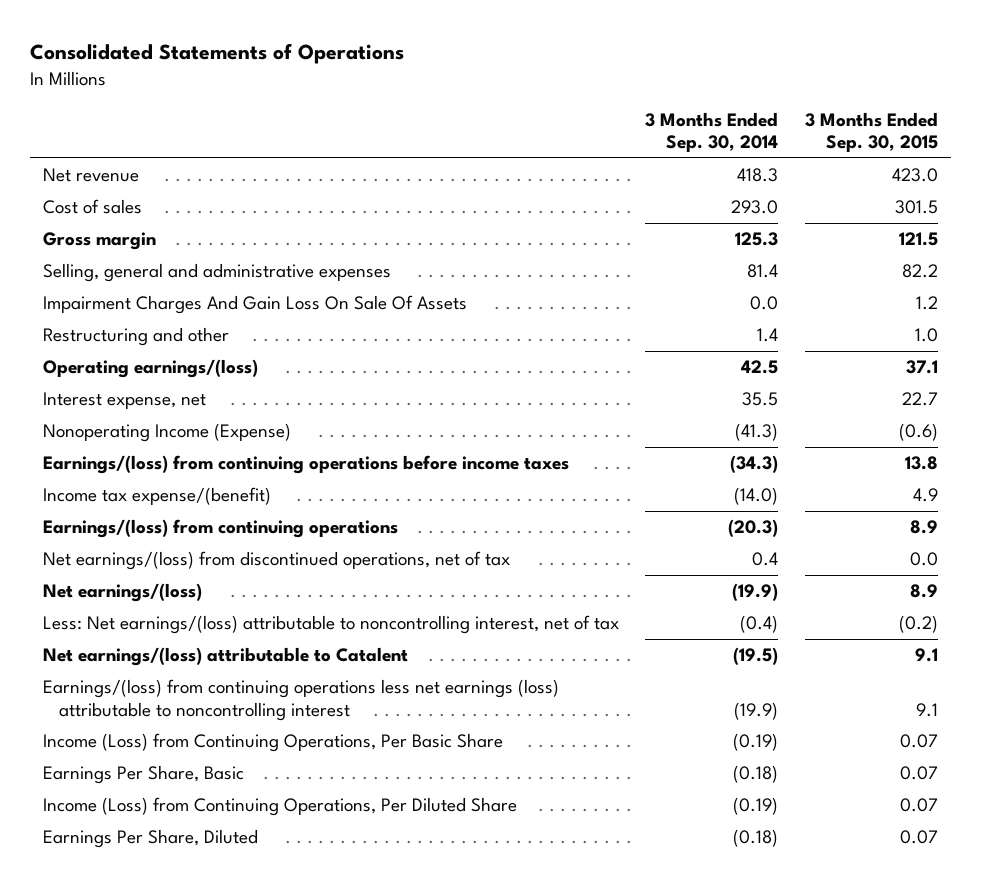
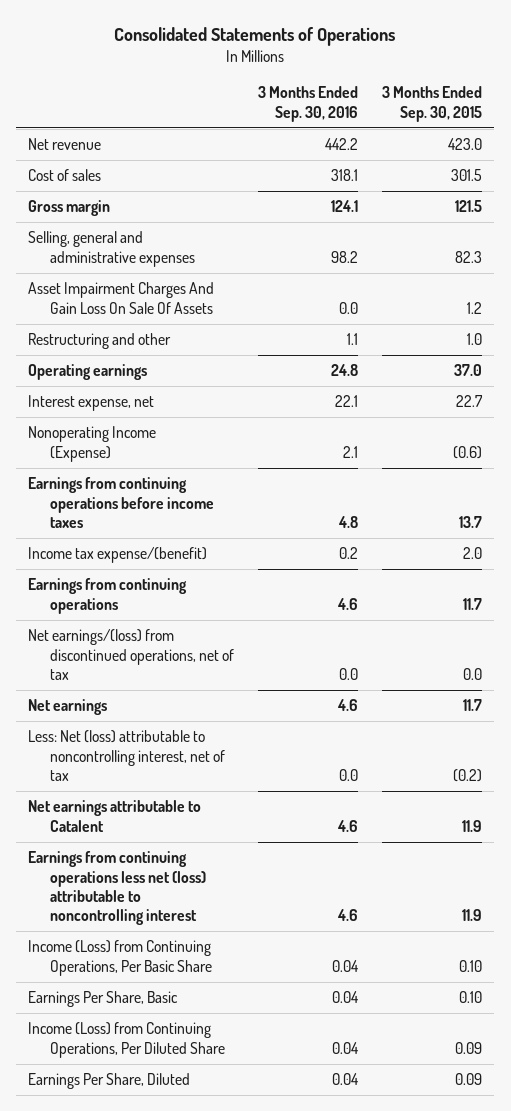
[645,111,779,153] 3 Months Ended Sep. 30, 2014 -> none
none -> [258,86,359,122] 3 Months Ended Sep. 30, 2016
[901,264,938,279] 82.2 -> [455,250,483,263] 82.3
[43,295,468,315] Impairment Charges And Gain Loss On Sale Of Assets -> [28,282,215,314] Asset Impairment Charges And Gain Loss On Sale Of Assets
[43,359,259,379] Operating earnings/(loss) -> [28,364,148,381] Operating earnings
[905,360,938,375] 37.1 -> [454,364,483,377] 37.0
[43,455,570,475] Earnings/(loss) from continuing operations before income taxes -> [28,477,214,529] Earnings from continuing operations before income taxes
[904,456,938,471] 13.8 -> [459,516,483,529] 13.7
[912,488,938,503] 4.9 -> [463,547,483,560] 2.0
[43,519,399,539] Earnings/(loss) from continuing operations -> [28,578,188,614] Earnings from continuing operations
[909,520,938,535] 8.9 -> [463,597,483,610] 11.7
[43,583,203,603] Net earnings/(loss) -> [28,699,108,716] Net earnings
[909,584,938,599] 8.9 -> [463,699,483,712] 11.7
[43,615,620,635] Less: Net earnings/(loss) attributable to noncontrolling interest, net of tax -> [28,730,225,782] Less: Net (loss) attributable to noncontrolling interest, net of tax
[43,647,409,667] Net earnings/(loss) attributable to Catalent -> [28,800,202,832] Net earnings attributable to Catalent
[914,648,938,663] 9.1 -> [462,819,483,832] 11.9
[43,679,560,721] Earnings/(loss) from continuing operations less net earnings (loss) attributable to noncontrolling interest -> [28,851,206,926] Earnings from continuing operations less net (loss) attributable to noncontrolling interest
[915,702,938,717] 9.1 -> [462,909,483,922] 11.9
[899,734,938,749] 0.07 -> [459,959,483,972] 0.10
[899,766,938,781] 0.07 -> [459,991,483,1004] 0.10
[899,798,938,813] 0.07 -> [455,1041,483,1054] 0.09
[899,830,938,845] 0.07 -> [455,1073,483,1086] 0.09

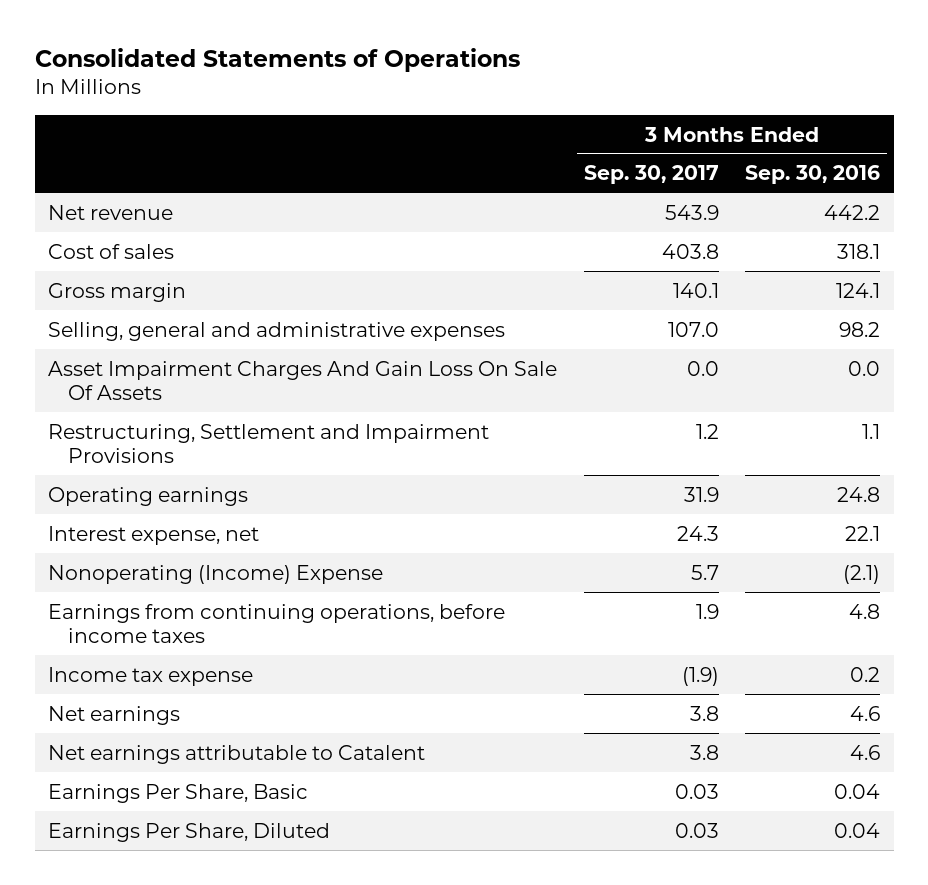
[382,86,483,122] 3 Months Ended Sep. 30, 2015 -> none
none -> [583,165,719,185] Sep. 30, 2017
[28,333,172,350] Restructuring and other -> none
none -> [47,423,489,463] Restructuring, Settlement and Impairment Provisions
[28,578,188,614] Earnings from continuing operations -> none
[28,629,234,681] Net earnings/(loss) from discontinued operations, net of tax -> none
[28,426,157,462] Nonoperating Income (Expense) -> [47,564,383,584] Nonoperating (Income) Expense
[343,445,359,458] 2.1 -> [843,564,881,584] (2.1)
[28,477,214,529] Earnings from continuing operations before income taxes -> [47,603,505,643] Earnings from continuing operations, before income taxes
[28,547,208,564] Income tax expense/(benefit) -> [47,666,253,686] Income tax expense
[28,730,225,782] Less: Net (loss) attributable to noncontrolling interest, net of tax -> none
[28,851,206,926] Earnings from continuing operations less net (loss) attributable to noncontrolling interest -> none
[28,940,212,976] Income (Loss) from Continuing Operations, Per Basic Share -> none
[28,1022,225,1058] Income (Loss) from Continuing Operations, Per Diluted Share -> none

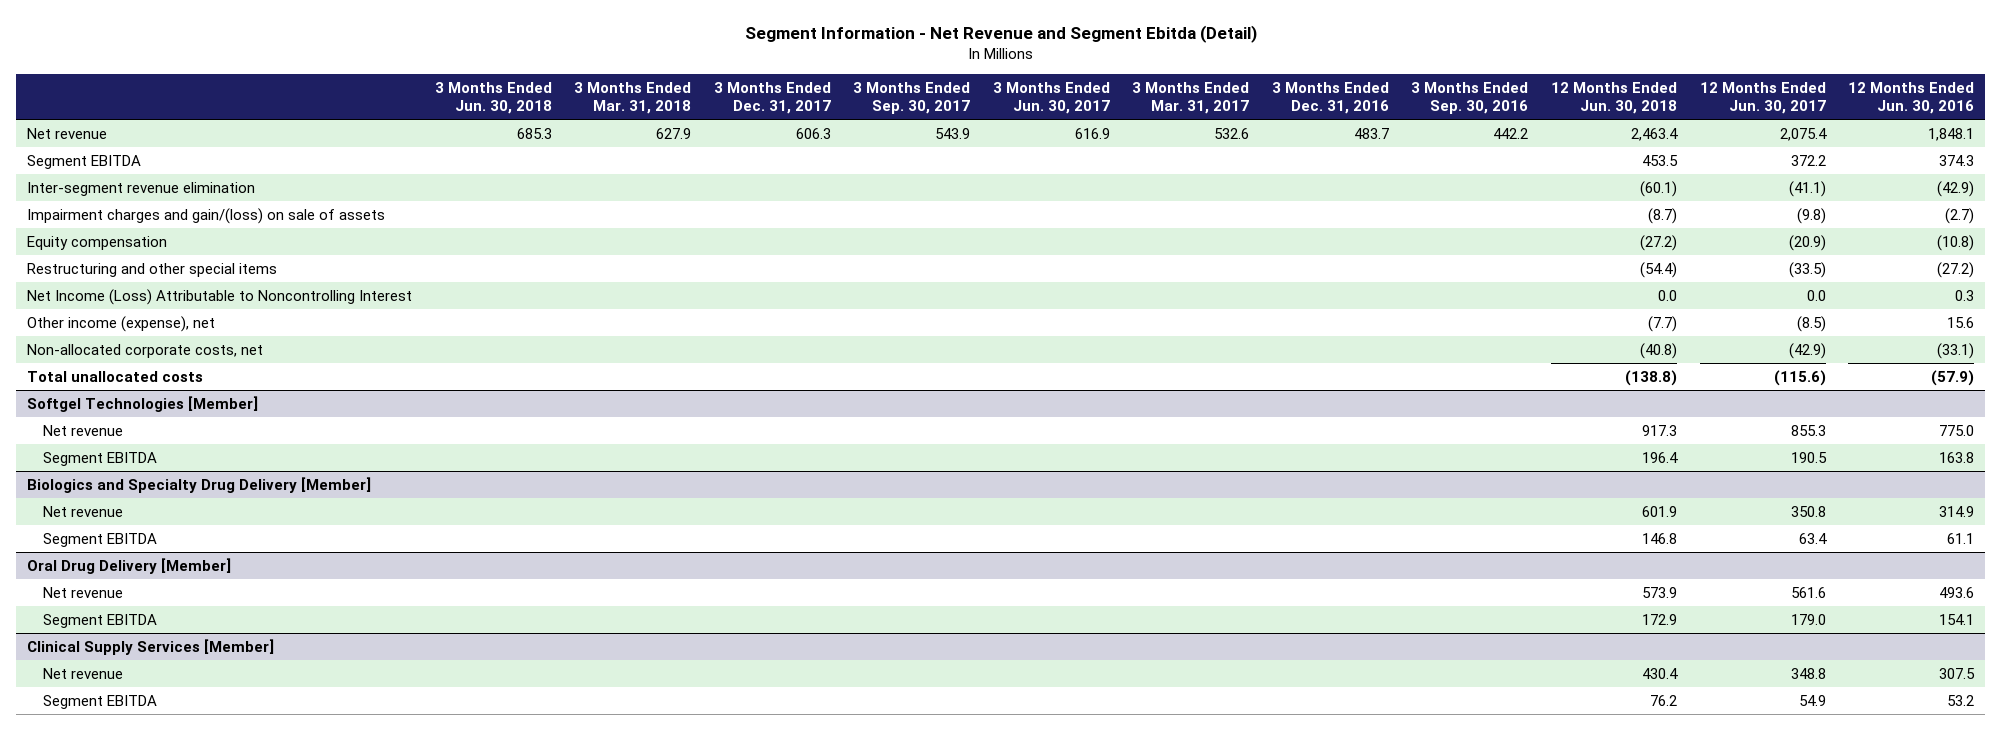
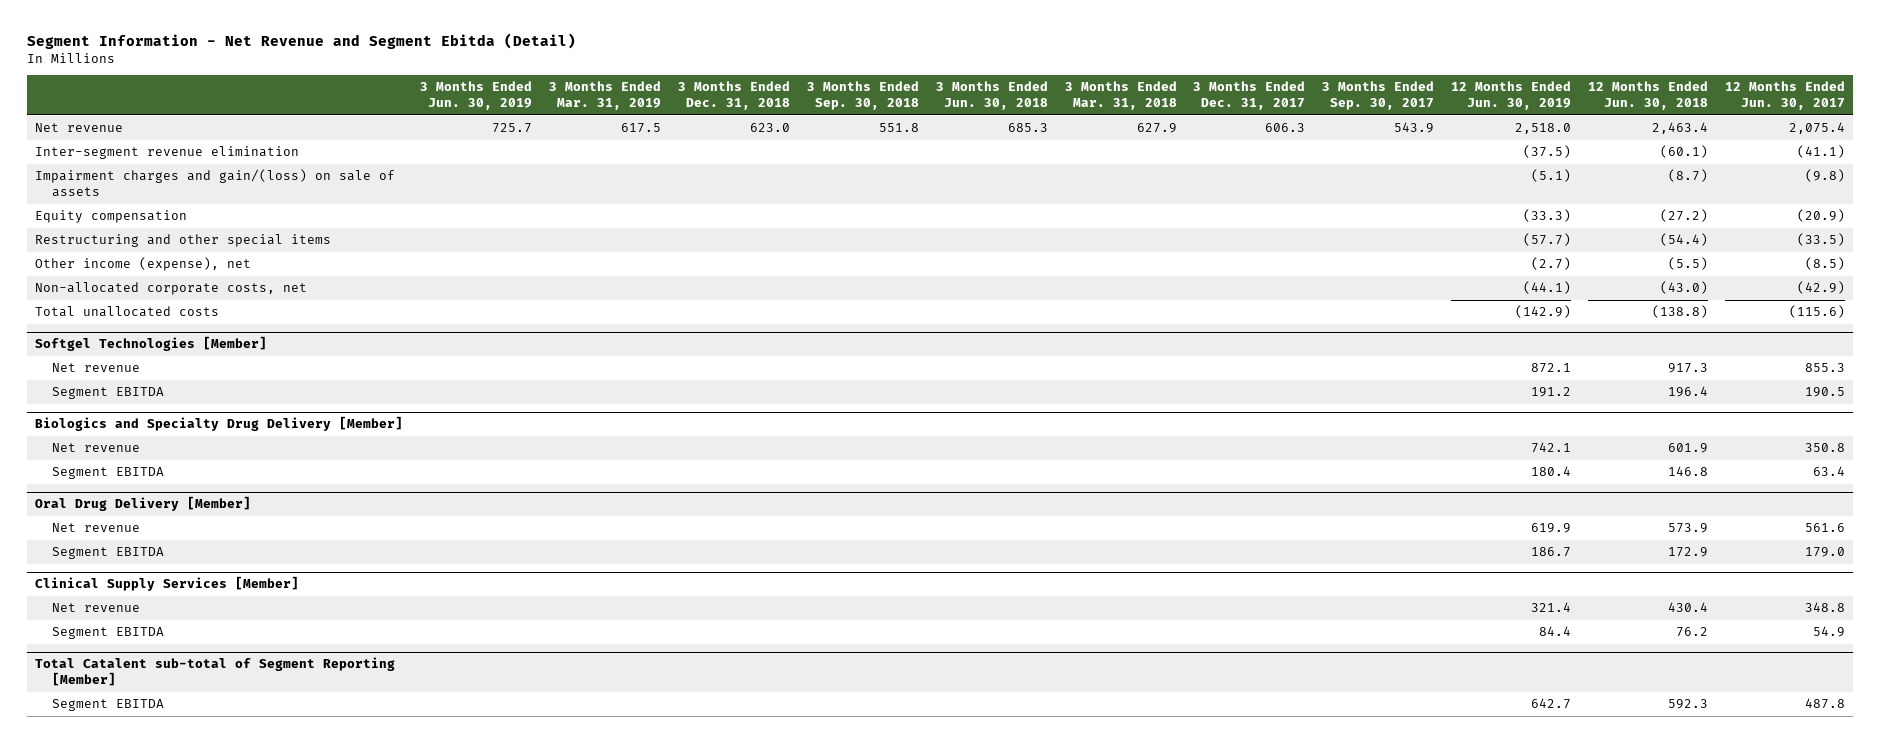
[992,82,1110,114] 3 Months Ended Jun. 30, 2017 -> none
[1132,82,1250,114] 3 Months Ended Mar. 31, 2017 -> none
[1271,82,1389,114] 3 Months Ended Dec. 31, 2016 -> none
[1411,82,1529,114] 3 Months Ended Sep. 30, 2016 -> none
[1848,82,1975,114] 12 Months Ended Jun. 30, 2016 -> none
none -> [420,81,533,111] 3 Months Ended Jun. 30, 2019
none -> [549,81,662,111] 3 Months Ended Mar. 31, 2019
none -> [677,81,790,111] 3 Months Ended Dec. 31, 2018
none -> [806,81,919,111] 3 Months Ended Sep. 30, 2018
none -> [1451,81,1572,111] 12 Months Ended Jun. 30, 2019
[27,154,142,169] Segment EBITDA -> none
[27,288,413,305] Net Income (Loss) Attributable to Noncontrolling Interest -> none
[1648,315,1678,332] (7.7) -> [1668,257,1709,271] (5.5)
[1640,342,1678,359] (40.8) -> [1660,281,1709,295] (43.0)
none -> [35,657,396,687] Total Catalent sub-total of Segment Reporting [Member]
none -> [52,699,165,712] Segment EBITDA

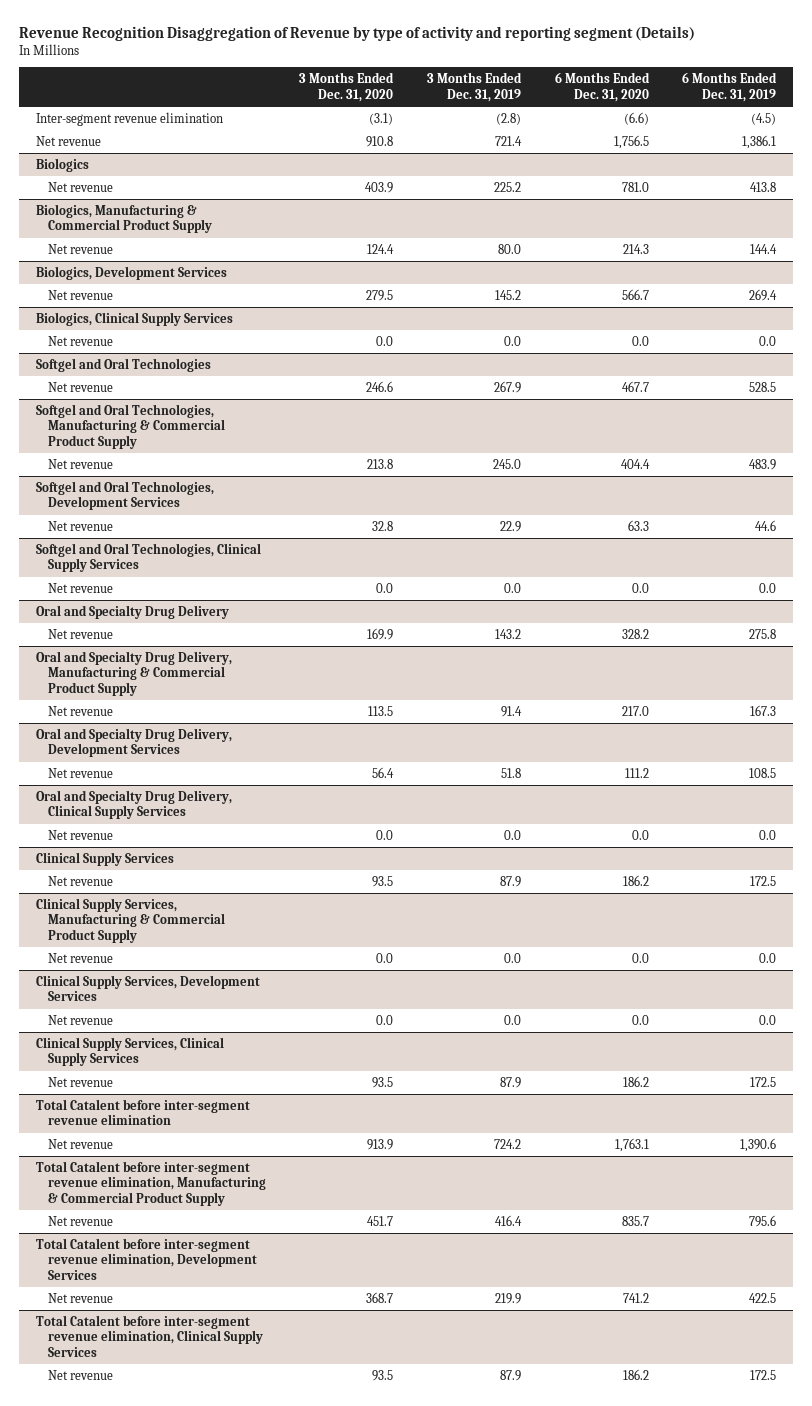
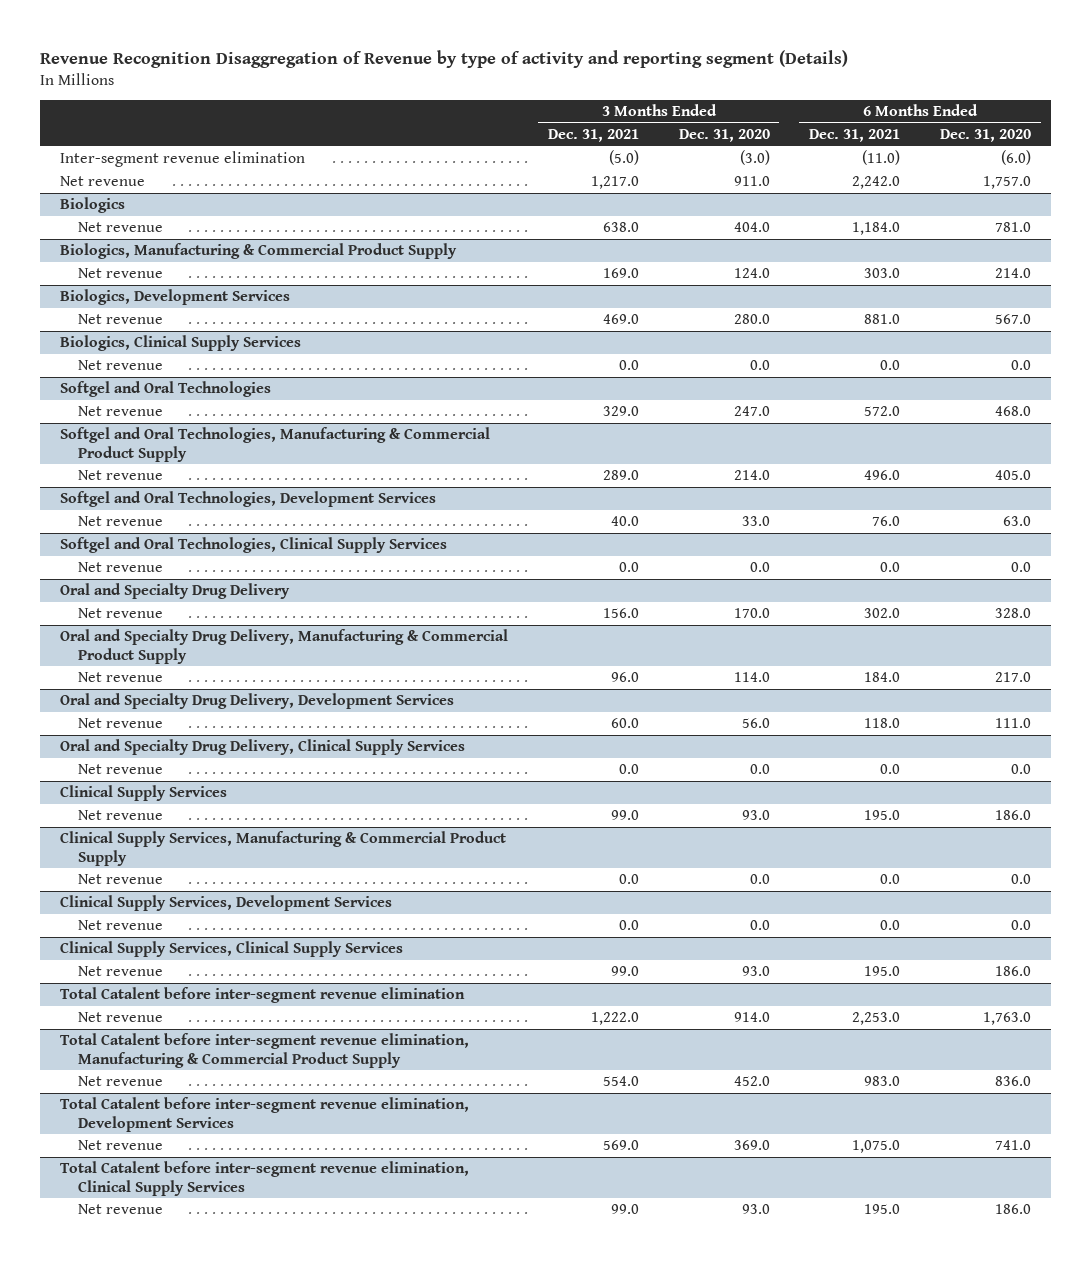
[427,72,523,102] 3 Months Ended Dec. 31, 2019 -> none
[682,72,778,102] 6 Months Ended Dec. 31, 2019 -> none
none -> [547,129,639,143] Dec. 31, 2021
none -> [809,129,901,143] Dec. 31, 2021
[369,112,394,125] (3.1) -> [739,150,770,166] (3.0)
[623,111,649,125] (6.6) -> [1001,150,1032,166] (6.0)
[366,135,394,147] 910.8 -> [733,176,770,187] 911.0
[613,134,649,149] 1,756.5 -> [983,176,1032,190] 1,757.0
[365,181,394,193] 403.9 -> [733,222,770,233] 404.0
[367,243,395,254] 124.4 -> [733,268,770,279] 124.0
[622,243,649,254] 214.3 -> [995,268,1032,279] 214.0
[366,289,394,301] 279.5 -> [733,314,770,325] 280.0
[621,288,649,300] 566.7 -> [995,314,1032,325] 567.0
[366,380,394,392] 246.6 -> [733,406,770,417] 247.0
[621,380,649,392] 467.7 -> [995,406,1032,417] 468.0
[367,458,394,469] 213.8 -> [733,470,770,481] 214.0
[620,458,650,469] 404.4 -> [995,470,1032,481] 405.0
[372,520,394,531] 32.8 -> [741,516,770,527] 33.0
[627,519,649,531] 63.3 -> [1003,516,1032,527] 63.0
[367,627,394,640] 169.9 -> [733,608,770,619] 170.0
[621,628,649,639] 328.2 -> [995,608,1032,619] 328.0
[368,705,394,716] 113.5 -> [733,672,770,683] 114.0
[372,766,395,778] 56.4 -> [741,718,770,729] 56.0
[624,767,649,778] 111.2 -> [995,718,1032,729] 111.0
[372,875,394,887] 93.5 -> [741,810,770,821] 93.0
[622,874,649,886] 186.2 -> [995,810,1032,821] 186.0
[372,1076,394,1088] 93.5 -> [741,966,770,977] 93.0
[622,1075,649,1087] 186.2 -> [995,966,1032,977] 186.0
[367,1138,394,1150] 913.9 -> [733,1012,770,1023] 914.0
[614,1137,649,1152] 1,763.1 -> [983,1012,1032,1026] 1,763.0
[367,1215,394,1226] 451.7 -> [733,1076,770,1087] 452.0
[621,1215,649,1226] 835.7 -> [995,1076,1032,1087] 836.0
[366,1291,394,1303] 368.7 -> [733,1140,770,1151] 369.0
[622,1292,649,1303] 741.2 -> [995,1140,1032,1151] 741.0
[372,1369,394,1381] 93.5 -> [741,1204,770,1215] 93.0
[622,1368,649,1380] 186.2 -> [995,1204,1032,1215] 186.0

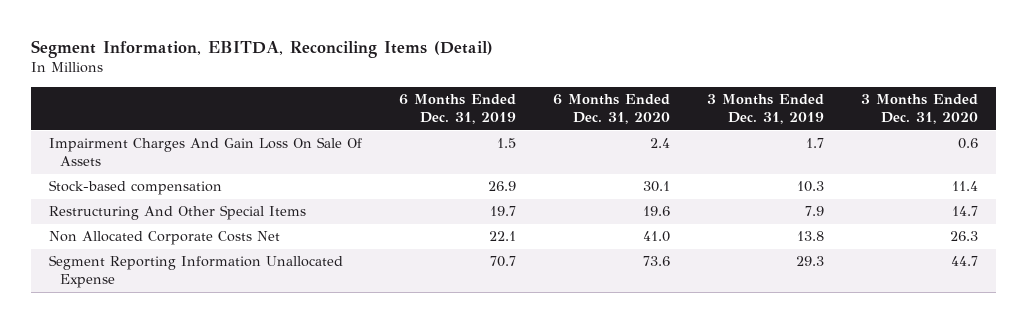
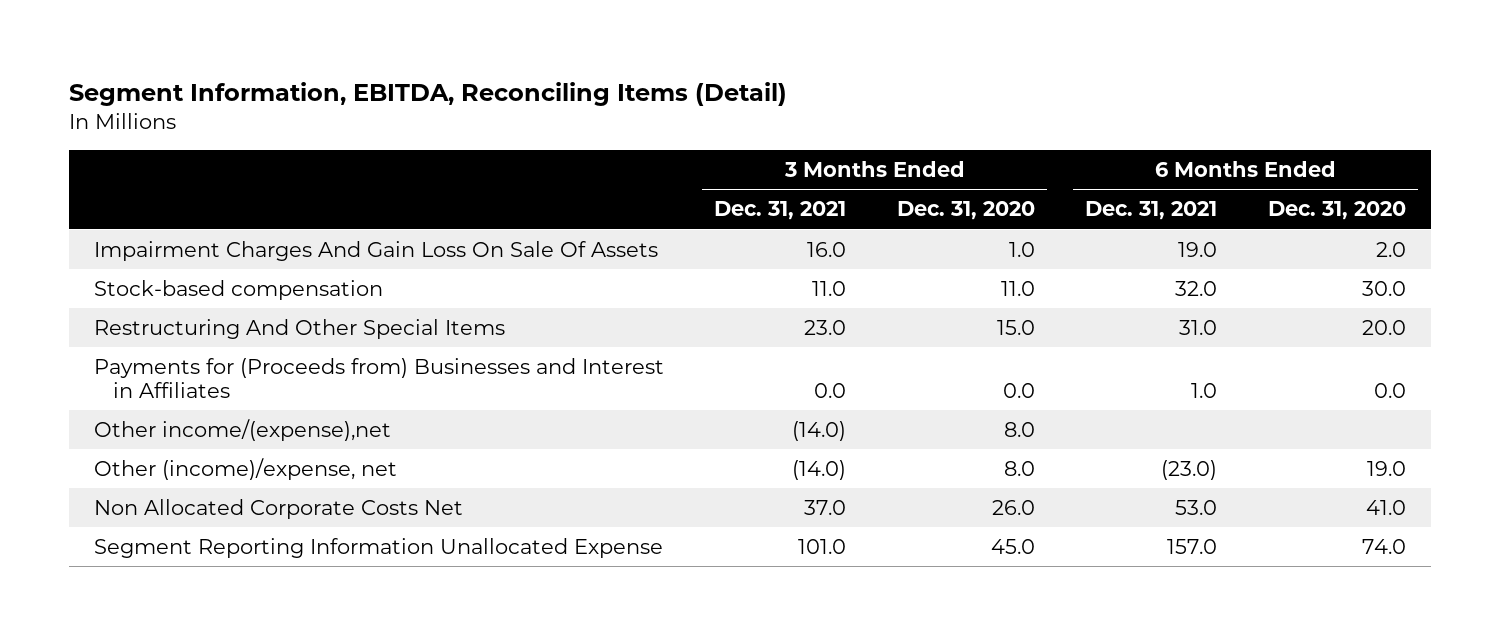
[399,94,517,125] 6 Months Ended Dec. 31, 2019 -> none
[707,94,825,125] 3 Months Ended Dec. 31, 2019 -> none
none -> [714,201,847,221] Dec. 31, 2021
none -> [1085,201,1218,221] Dec. 31, 2021
[650,138,671,149] 2.4 -> [1375,241,1406,257] 2.0
[957,138,978,150] 0.6 -> [1008,241,1035,257] 1.0
[643,181,671,193] 30.1 -> [1361,280,1406,296] 30.0
[951,181,978,192] 11.4 -> [1000,280,1035,296] 11.0
[643,206,671,217] 19.6 -> [1361,319,1406,335] 20.0
[951,206,978,217] 14.7 -> [996,319,1035,335] 15.0
none -> [93,357,664,399] Payments for (Proceeds from) Businesses and Interest in Affiliates
none -> [93,418,391,441] Other income/(expense),net
none -> [93,457,397,480] Other (income)/expense, net
[949,231,978,242] 26.3 -> [991,499,1035,515] 26.0
[643,256,671,267] 73.6 -> [1361,538,1406,554] 74.0
[950,256,978,267] 44.7 -> [990,538,1035,554] 45.0

